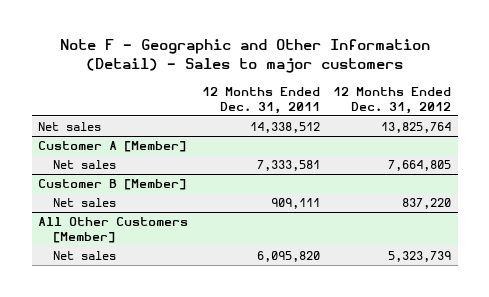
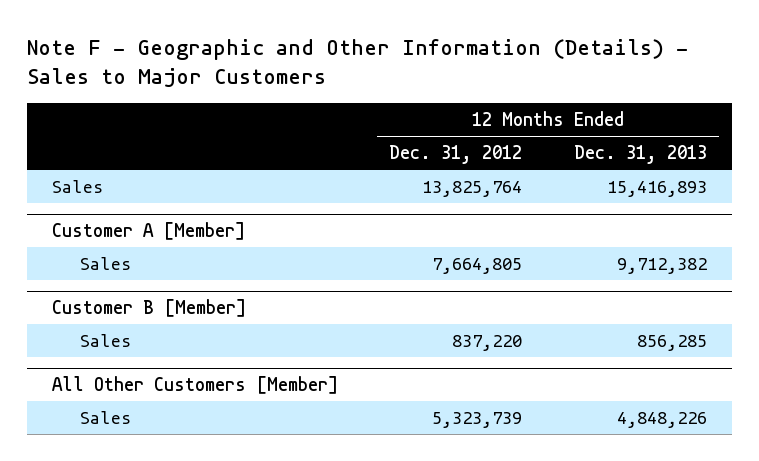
[59,39,430,74] Note F - Geographic and Other Information (Detail) - Sales to major customers -> [26,39,688,89] Note F - Geographic and Other Information (Details) - Sales to Major Customers
[201,86,320,114] 12 Months Ended Dec. 31, 2011 -> none
none -> [573,145,707,165] Dec. 31, 2013
[38,122,102,132] Net sales -> [52,179,104,193] Sales
[52,160,116,170] Net sales -> [80,256,132,270] Sales
[52,198,116,208] Net sales -> [80,333,132,347] Sales
[52,251,116,261] Net sales -> [80,410,132,424] Sales

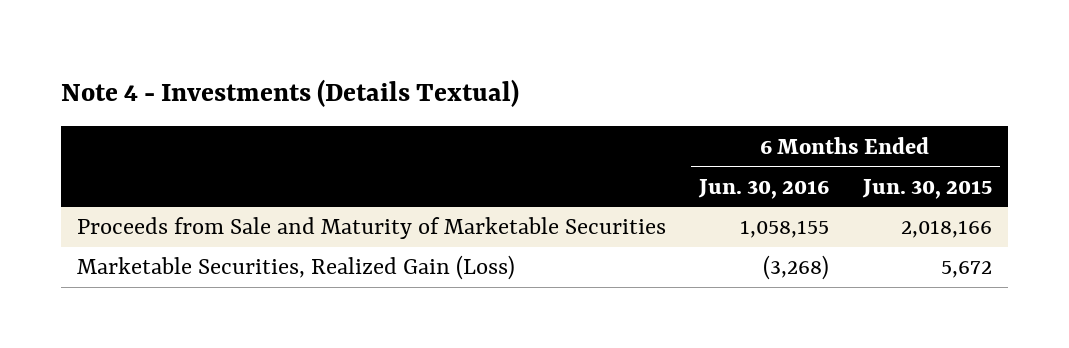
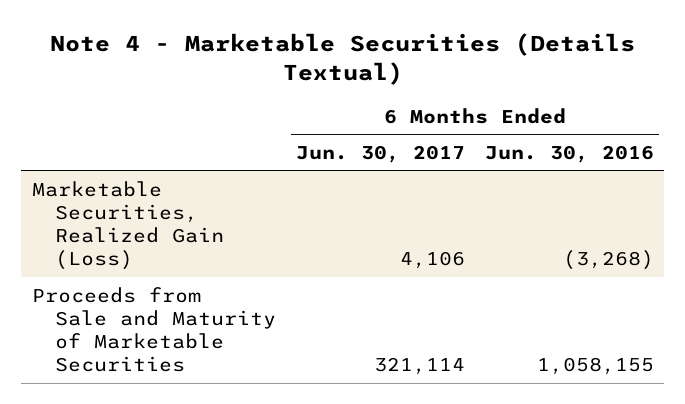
[60,78,519,107] Note 4 - Investments (Details Textual) -> [49,32,635,85] Note 4 - Marketable Securities (Details Textual)
[861,178,992,199] Jun. 30, 2015 -> none
none -> [295,144,465,163] Jun. 30, 2017
[77,217,667,240] Proceeds from Sale and Maturity of Marketable Securities -> [31,286,276,373] Proceeds from Sale and Maturity of Marketable Securities

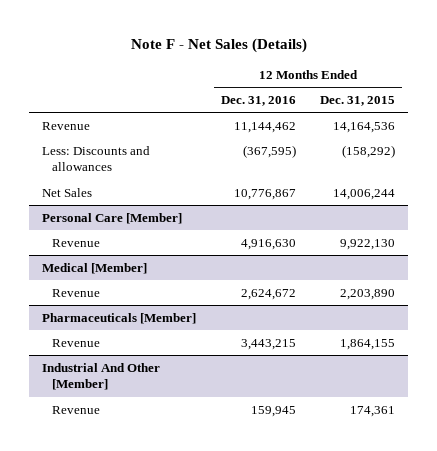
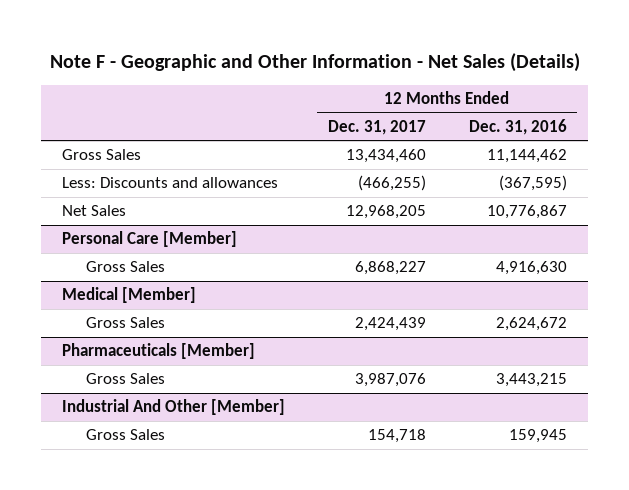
[130,38,307,54] Note F - Net Sales (Details) -> [49,52,580,72] Note F - Geographic and Other Information - Net Sales (Details)
[320,96,396,107] Dec. 31, 2015 -> none
none -> [328,119,427,135] Dec. 31, 2017
[41,121,90,130] Revenue -> [62,149,142,161] Gross Sales
[51,238,100,247] Revenue -> [86,261,166,273] Gross Sales
[51,288,100,297] Revenue -> [86,317,166,329] Gross Sales
[51,338,100,347] Revenue -> [86,373,166,385] Gross Sales
[51,405,100,414] Revenue -> [86,429,166,441] Gross Sales

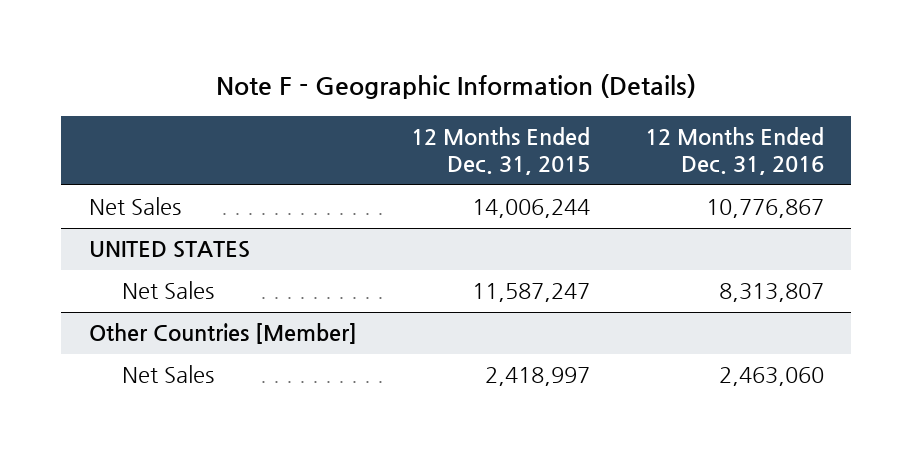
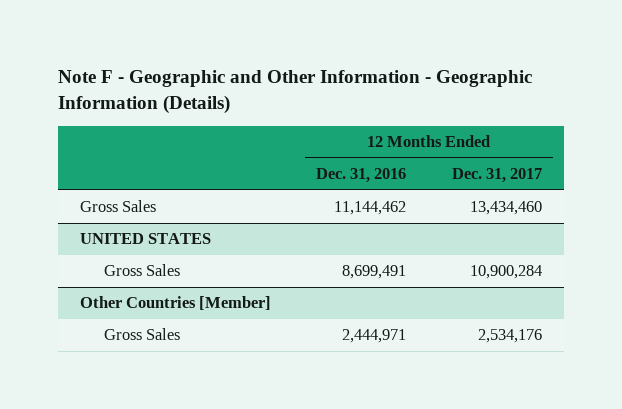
[216,74,697,100] Note F - Geographic Information (Details) -> [57,70,532,115] Note F - Geographic and Other Information - Geographic Information (Details)
[411,126,591,176] 12 Months Ended Dec. 31, 2015 -> none
none -> [451,168,542,184] Dec. 31, 2017
[88,197,181,216] Net Sales -> none
none -> [80,200,157,213] Gross Sales
[122,281,215,300] Net Sales -> none
none -> [104,264,181,277] Gross Sales
[122,365,215,384] Net Sales -> none
none -> [104,328,181,341] Gross Sales

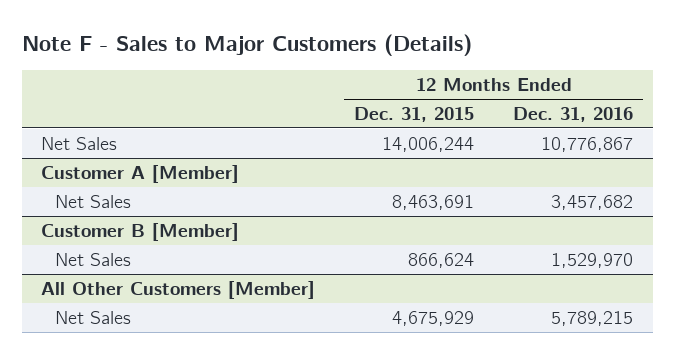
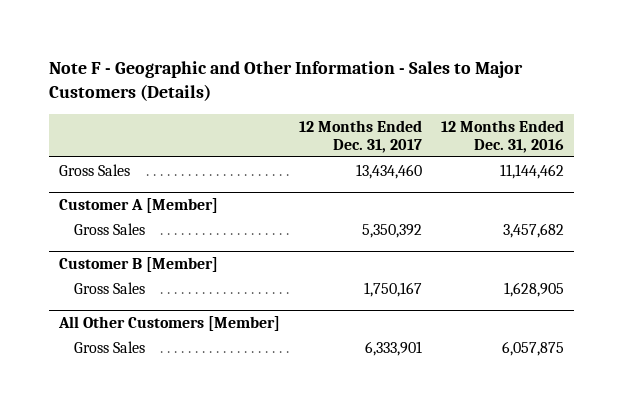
[21,34,472,57] Note F - Sales to Major Customers (Details) -> [49,60,524,102] Note F - Geographic and Other Information - Sales to Major Customers (Details)
[354,107,475,123] Dec. 31, 2015 -> none
none -> [298,119,422,154] 12 Months Ended Dec. 31, 2017
[41,136,118,150] Net Sales -> none
none -> [58,163,130,176] Gross Sales
[54,194,131,208] Net Sales -> [73,222,145,235] Gross Sales
[54,252,131,266] Net Sales -> none
none -> [73,281,145,294] Gross Sales
[54,310,131,324] Net Sales -> none
none -> [73,340,145,353] Gross Sales

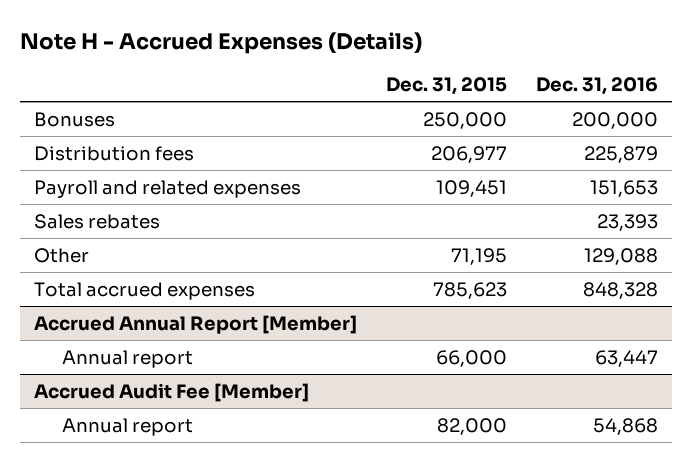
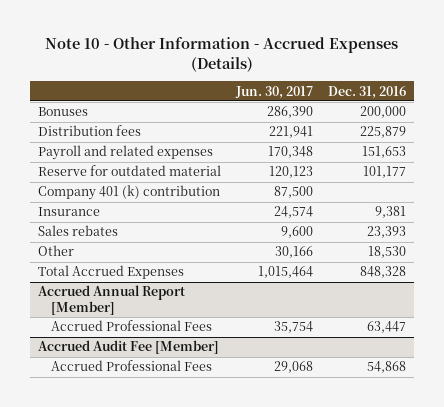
[19,31,422,54] Note H - Accrued Expenses (Details) -> [44,37,398,72] Note 10 - Other Information - Accrued Expenses (Details)
[386,76,508,95] Dec. 31, 2015 -> none
none -> [234,85,313,99] Jun. 30, 2017
none -> [37,165,221,177] Reserve for outdated material
none -> [37,185,220,201] Company 401 (k) contribution
none -> [37,207,100,217] Insurance
[583,247,658,265] 129,088 -> [367,246,406,259] 18,530
[34,281,256,300] Total accrued expenses -> [37,265,184,280] Total Accrued Expenses
[62,349,194,368] Annual report -> [50,320,212,332] Accrued Professional Fees
[62,417,194,436] Annual report -> [50,360,212,372] Accrued Professional Fees

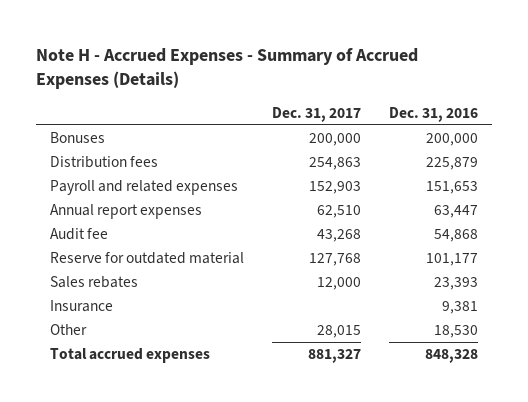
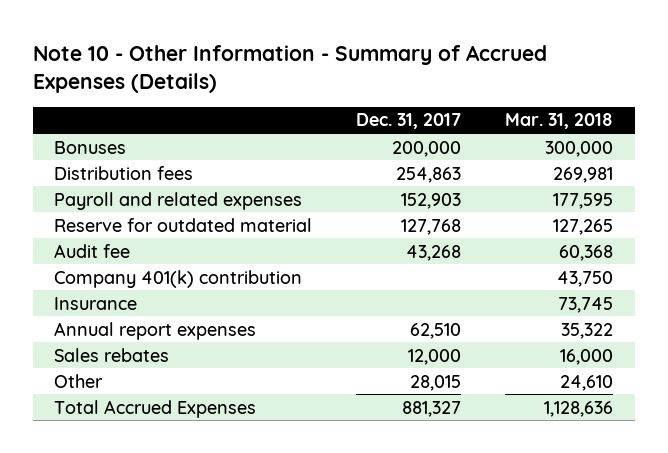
[36,47,419,89] Note H - Accrued Expenses - Summary of Accrued Expenses (Details) -> [32,44,547,93] Note 10 - Other Information - Summary of Accrued Expenses (Details)
[389,106,479,122] Dec. 31, 2016 -> none
none -> [505,113,614,130] Mar. 31, 2018
[50,228,109,241] Audit fee -> [54,243,131,258] Audit fee
none -> [54,269,303,288] Company 401(k) contribution
[50,204,203,220] Annual report expenses -> [54,321,257,340] Annual report expenses
[50,276,139,289] Sales rebates -> [54,347,170,362] Sales rebates
[50,348,211,364] Total accrued expenses -> [54,399,257,418] Total Accrued Expenses

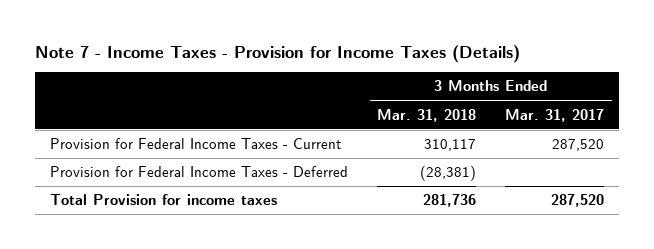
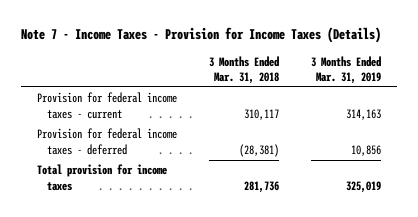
[505,108,605,122] Mar. 31, 2017 -> none
none -> [310,55,381,84] 3 Months Ended Mar. 31, 2019
[49,138,341,150] Provision for Federal Income Taxes - Current -> [36,92,177,119] Provision for federal income taxes - current
[49,166,348,178] Provision for Federal Income Taxes - Deferred -> [36,128,177,155] Provision for federal income taxes - deferred
[49,194,277,206] Total Provision for income taxes -> [36,164,167,191] Total provision for income taxes

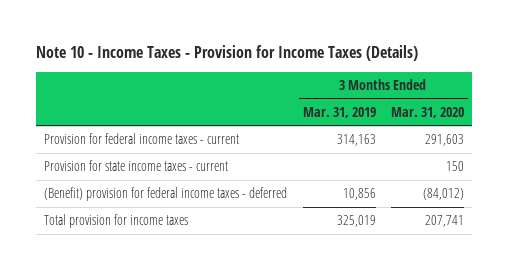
[20,27,381,44] Note 7 - Income Taxes - Provision for Income Taxes (Details) -> [36,45,419,62] Note 10 - Income Taxes - Provision for Income Taxes (Details)
[208,55,279,84] 3 Months Ended Mar. 31, 2018 -> none
none -> [391,107,465,119] Mar. 31, 2020
none -> [44,160,229,172] Provision for state income taxes - current
[36,128,177,155] Provision for federal income taxes - deferred -> [44,187,288,202] (Benefit) provision for federal income taxes - deferred

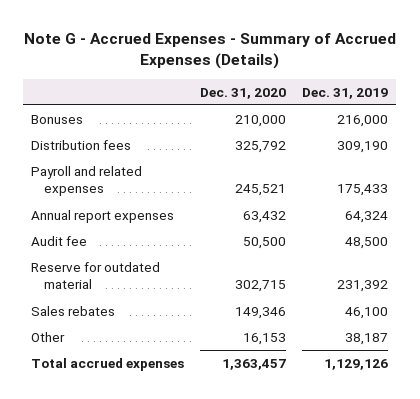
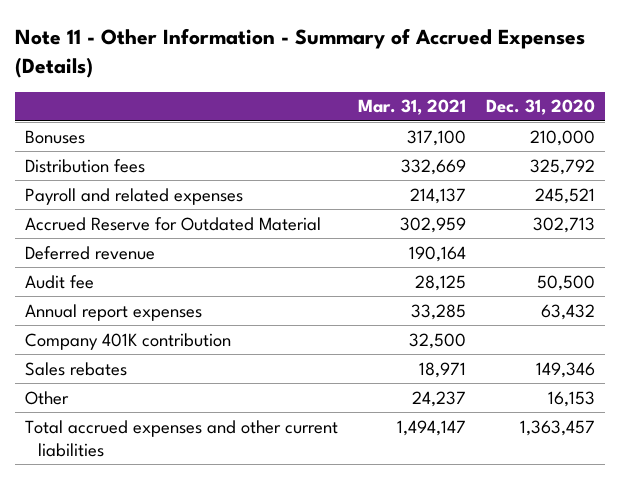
[23,33,396,70] Note G - Accrued Expenses - Summary of Accrued Expenses (Details) -> [15,28,586,78] Note 11 - Other Information - Summary of Accrued Expenses (Details)
[302,87,389,99] Dec. 31, 2019 -> none
none -> [357,99,466,116] Mar. 31, 2021
none -> [24,216,321,231] Accrued Reserve for Outdated Material
none -> [24,245,155,260] Deferred revenue
[31,261,161,290] Reserve for outdated material -> none
[31,209,175,223] Annual report expenses -> [24,303,202,321] Annual report expenses
none -> [24,332,231,350] Company 401K contribution
[31,357,185,371] Total accrued expenses -> [24,419,338,457] Total accrued expenses and other current liabilities

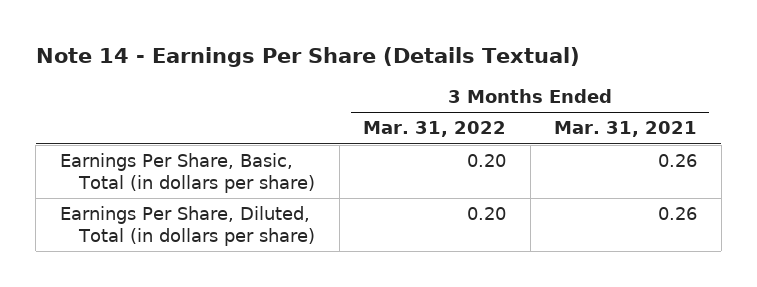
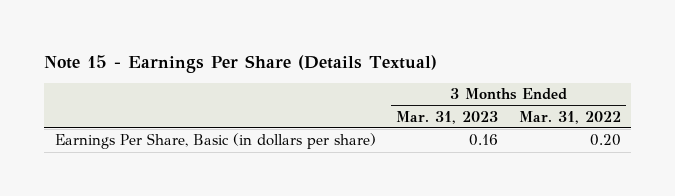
[35,47,580,68] Note 14 - Earnings Per Share (Details Textual) -> [44,54,438,73] Note 15 - Earnings Per Share (Details Textual)
[554,121,698,138] Mar. 31, 2021 -> none
none -> [396,110,499,124] Mar. 31, 2023
[59,206,316,246] Earnings Per Share, Diluted, Total (in dollars per share) -> none
[59,153,316,193] Earnings Per Share, Basic, Total (in dollars per share) -> [54,133,376,150] Earnings Per Share, Basic (in dollars per share)

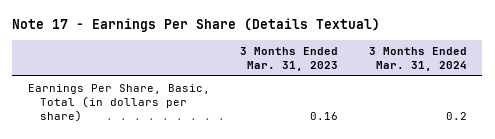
[44,54,438,73] Note 15 - Earnings Per Share (Details Textual) -> [12,18,381,33] Note 17 - Earnings Per Share (Details Textual)
[518,110,621,124] Mar. 31, 2022 -> none
none -> [368,46,467,72] 3 Months Ended Mar. 31, 2024
[54,133,376,150] Earnings Per Share, Basic (in dollars per share) -> [27,83,210,122] Earnings Per Share, Basic, Total (in dollars per share)

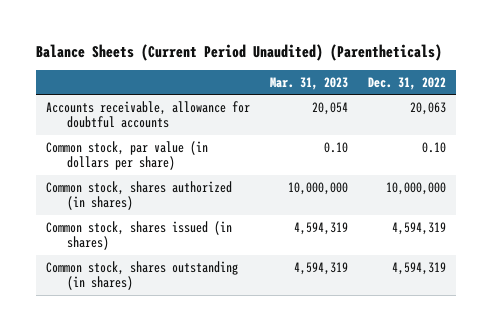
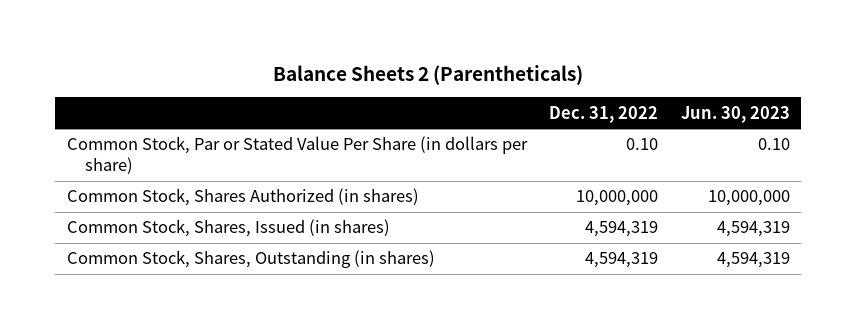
[36,43,443,61] Balance Sheets (Current Period Unaudited) (Parentheticals) -> [273,64,584,85] Balance Sheets 2 (Parentheticals)
[269,76,348,90] Mar. 31, 2023 -> none
none -> [680,105,790,123] Jun. 30, 2023
[46,100,251,129] Accounts receivable, allowance for doubtful accounts -> none
[46,140,209,171] Common stock, par value (in dollars per share) -> [66,136,528,175] Common Stock, Par or Stated Value Per Share (in dollars per share)
[46,180,233,211] Common stock, shares authorized (in shares) -> [66,188,419,207] Common Stock, Shares Authorized (in shares)
[46,220,233,251] Common stock, shares issued (in shares) -> [66,219,390,238] Common Stock, Shares, Issued (in shares)
[46,260,239,291] Common stock, shares outstanding (in shares) -> [66,250,435,269] Common Stock, Shares, Outstanding (in shares)

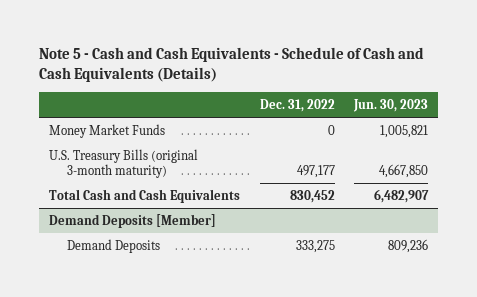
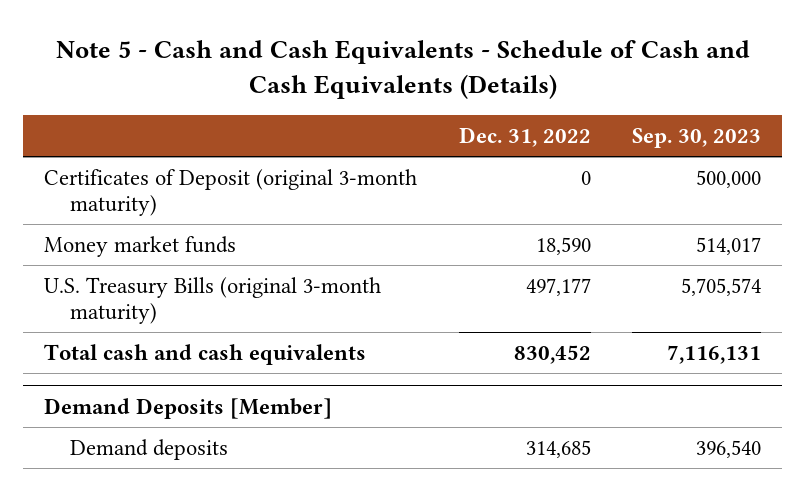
[352,99,428,113] Jun. 30, 2023 -> none
none -> [632,128,762,149] Sep. 30, 2023
none -> [43,168,417,216] Certificates of Deposit (original 3-month maturity)
[49,123,166,138] Money Market Funds -> [43,235,236,257] Money market funds
[327,124,335,135] 0 -> [535,236,591,255] 18,590
[49,188,241,203] Total Cash and Cash Equivalents -> [43,343,366,365] Total cash and cash equivalents
[66,238,160,253] Demand Deposits -> [70,438,229,460] Demand deposits
[295,239,335,253] 333,275 -> [525,439,591,458] 314,685

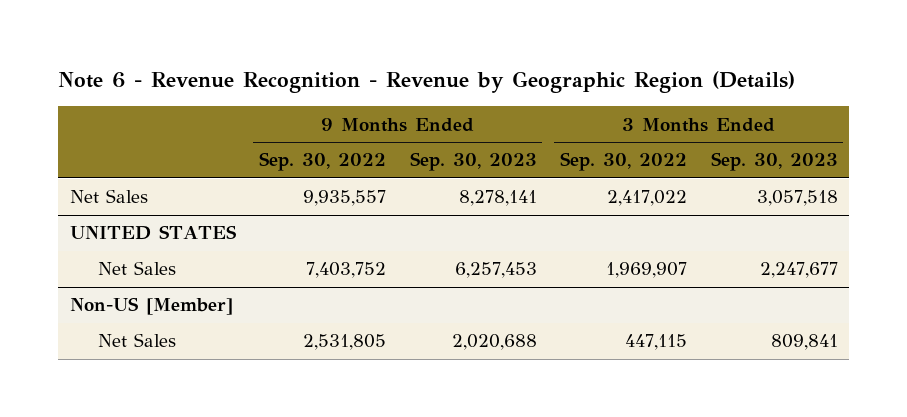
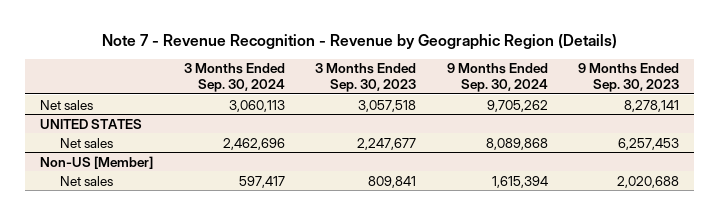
[58,71,796,94] Note 6 - Revenue Recognition - Revenue by Geographic Region (Details) -> [101,33,617,50] Note 7 - Revenue Recognition - Revenue by Geographic Region (Details)
[259,152,387,172] Sep. 30, 2022 -> none
[560,152,688,172] Sep. 30, 2022 -> none
none -> [183,63,285,92] 3 Months Ended Sep. 30, 2024
none -> [446,63,548,92] 9 Months Ended Sep. 30, 2024
[69,189,148,204] Net Sales -> [40,99,94,110] Net sales
[98,261,177,276] Net Sales -> [59,137,113,148] Net sales
[98,333,177,348] Net Sales -> [59,175,113,186] Net sales

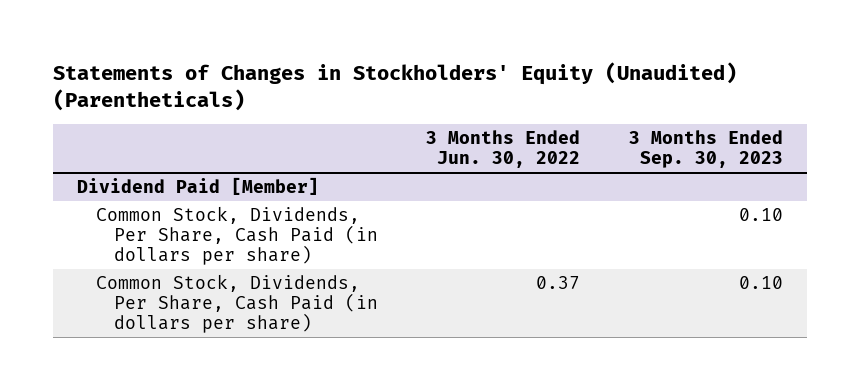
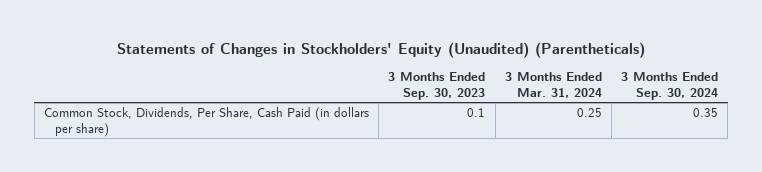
[426,130,581,169] 3 Months Ended Jun. 30, 2022 -> none
none -> [504,71,602,98] 3 Months Ended Mar. 31, 2024
none -> [620,71,718,100] 3 Months Ended Sep. 30, 2024
[77,177,320,196] Dividend Paid [Member] -> none
[95,274,378,334] Common Stock, Dividends, Per Share, Cash Paid (in dollars per share) -> none
[738,208,783,222] 0.10 -> [467,108,486,118] 0.1

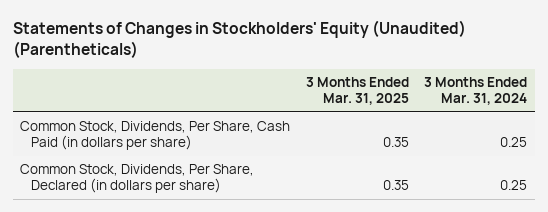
[388,71,486,100] 3 Months Ended Sep. 30, 2023 -> none
[620,71,718,100] 3 Months Ended Sep. 30, 2024 -> none
none -> [305,77,409,106] 3 Months Ended Mar. 31, 2025
none -> [20,164,255,194] Common Stock, Dividends, Per Share, Declared (in dollars per share)

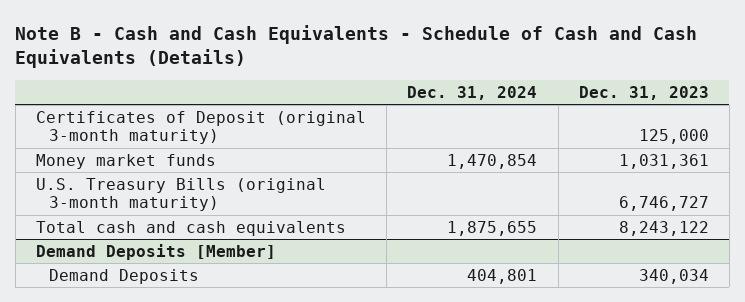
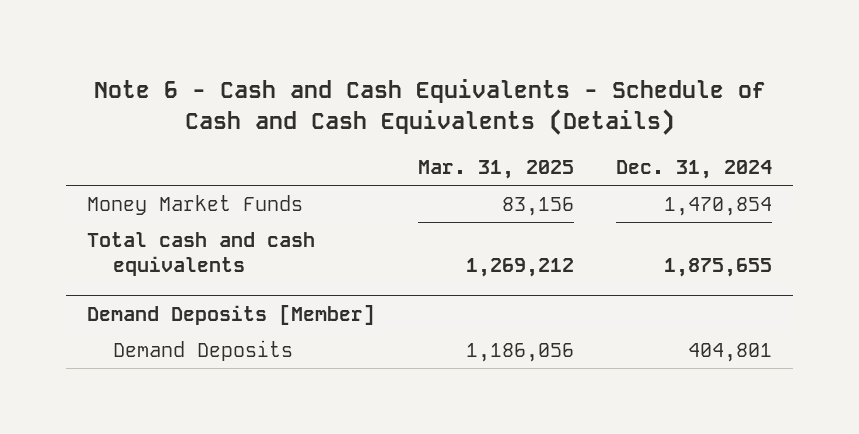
[15,24,698,69] Note B - Cash and Cash Equivalents - Schedule of Cash and Cash Equivalents (Details) -> [93,78,766,136] Note 6 - Cash and Cash Equivalents - Schedule of Cash and Cash Equivalents (Details)
[578,85,709,100] Dec. 31, 2023 -> none
none -> [417,160,574,180] Mar. 31, 2025
[36,110,367,145] Certificates of Deposit (original 3-month maturity) -> none
[36,177,327,212] U.S. Treasury Bills (original 3-month maturity) -> none
[36,153,217,169] Money market funds -> [87,195,304,216] Money Market Funds

